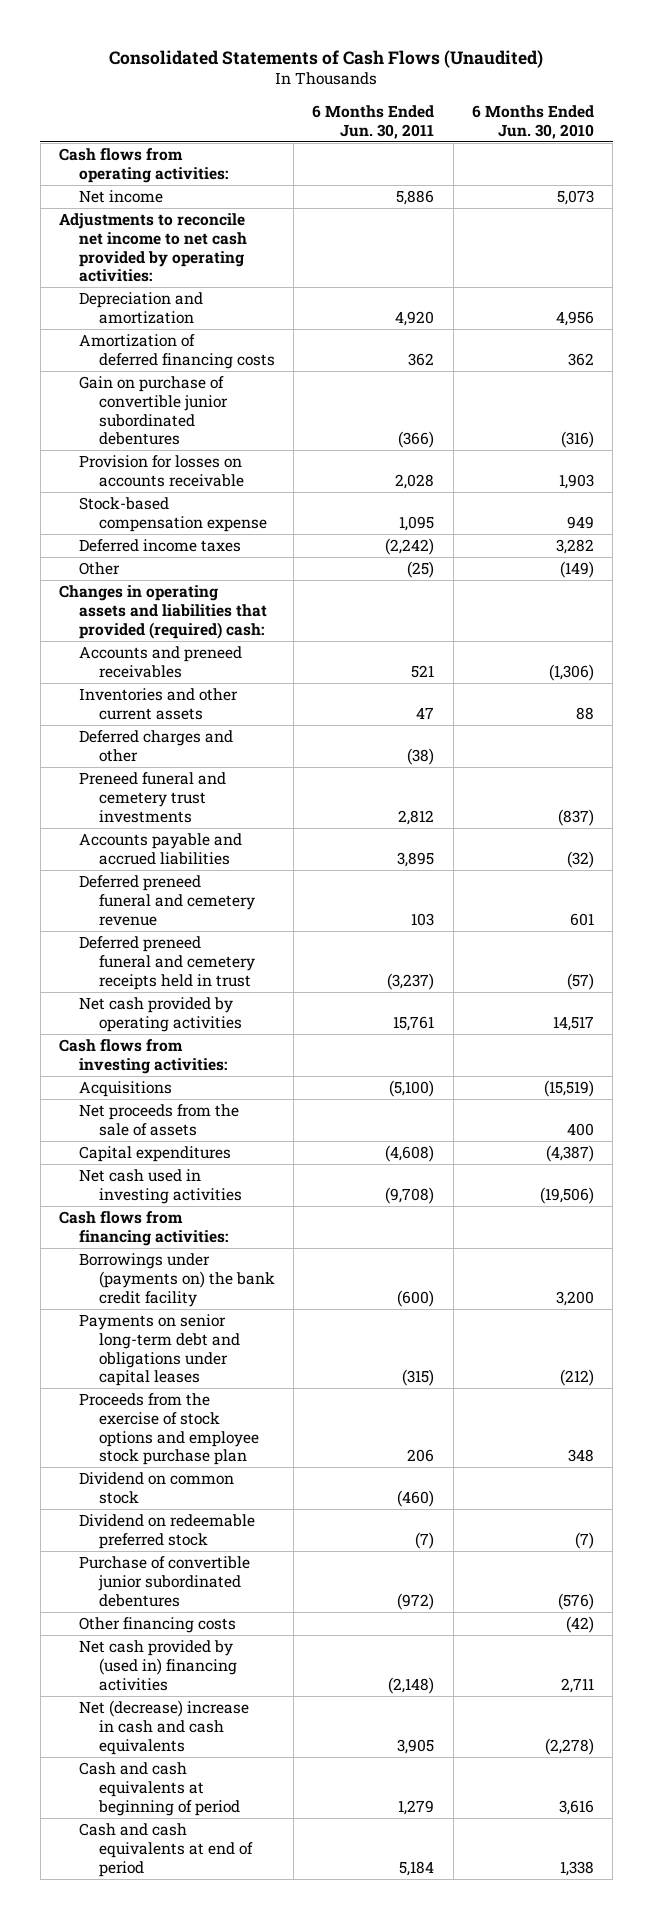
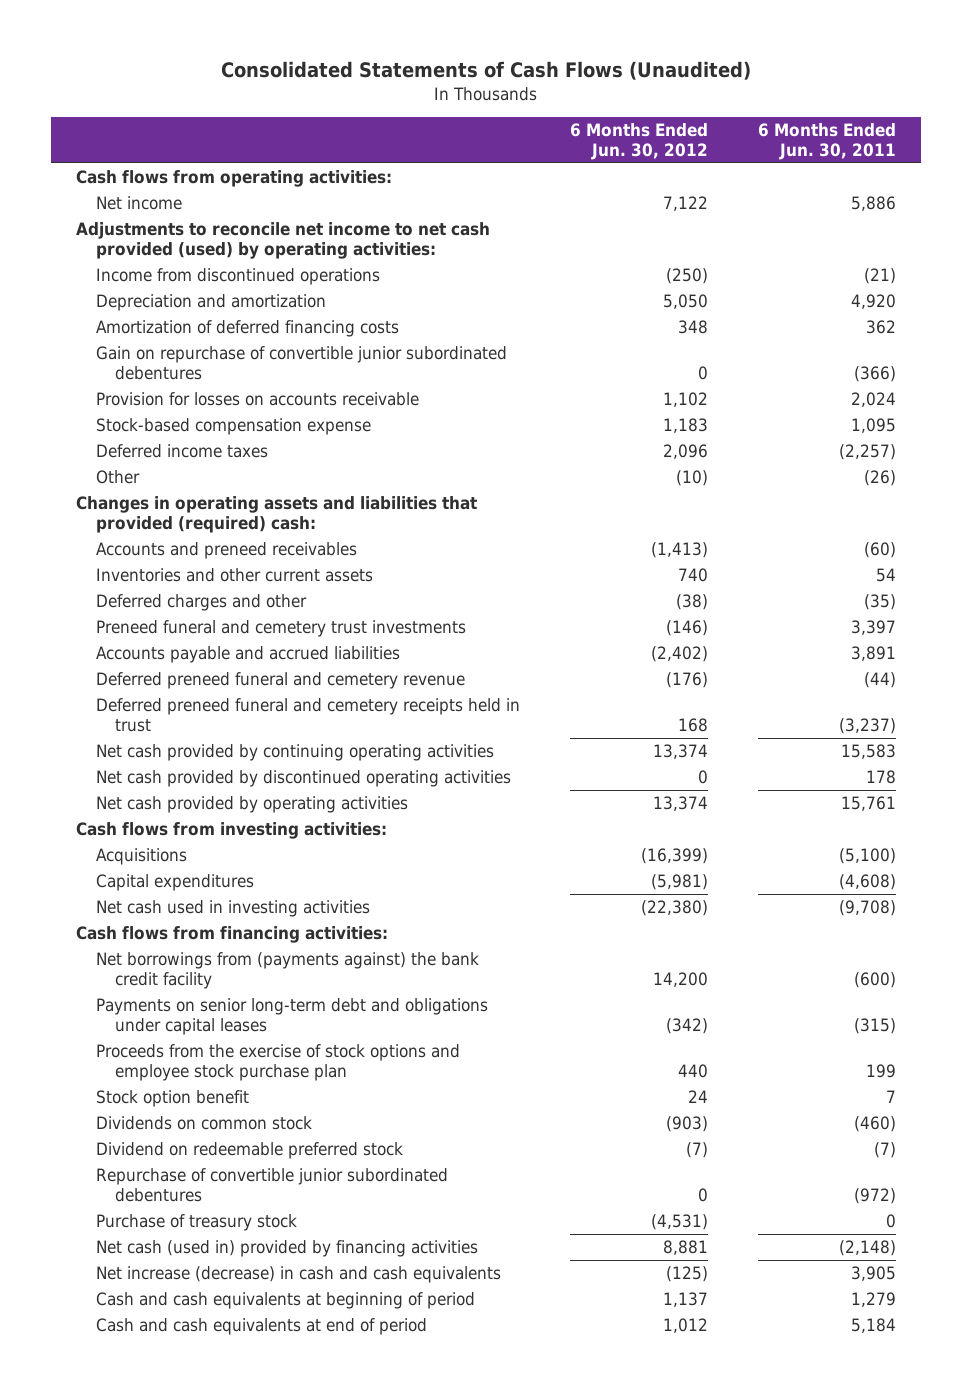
[471,104,594,139] 6 Months Ended Jun. 30, 2010 -> none
none -> [569,122,708,160] 6 Months Ended Jun. 30, 2012
[58,213,247,283] Adjustments to reconcile net income to net cash provided by operating activities: -> [76,222,491,260] Adjustments to reconcile net income to net cash provided (used) by operating activities:
none -> [95,268,380,286] Income from discontinued operations
[78,376,228,446] Gain on purchase of convertible junior subordinated debentures -> [95,346,507,381] Gain on repurchase of convertible junior subordinated debentures
[395,473,435,489] 2,028 -> [850,392,896,408] 2,024
[385,538,435,556] (2,242) -> [838,444,896,461] (2,257)
[407,561,435,579] (25) -> [863,470,896,487] (26)
[411,664,435,678] 521 -> [863,542,896,559] (60)
[416,706,435,719] 47 -> [875,568,896,583] 54
[407,747,435,765] (38) -> [863,594,896,611] (35)
[398,809,435,825] 2,812 -> [850,620,896,636] 3,397
[397,851,435,867] 3,895 -> [850,646,896,662] 3,891
[411,912,435,926] 103 -> [863,672,896,689] (44)
none -> [95,744,494,762] Net cash provided by continuing operating activities
none -> [95,770,511,788] Net cash provided by discontinued operating activities
[78,1104,239,1136] Net proceeds from the sale of assets -> none
[78,1253,275,1307] Borrowings under (payments on) the bank credit facility -> [95,952,479,990] Net borrowings from (payments against) the bank credit facility
[407,1449,435,1463] 206 -> [865,1064,896,1079] 199
none -> [95,1090,249,1108] Stock option benefit
[78,1472,234,1504] Dividend on common stock -> [95,1116,312,1131] Dividends on common stock
[78,1617,236,1634] Other financing costs -> none
[78,1556,250,1607] Purchase of convertible junior subordinated debentures -> [95,1168,448,1203] Repurchase of convertible junior subordinated debentures
none -> [95,1214,297,1232] Purchase of treasury stock
[78,1640,237,1691] Net cash provided by (used in) financing activities -> [95,1240,478,1258] Net cash (used in) provided by financing activities
[78,1700,249,1755] Net (decrease) increase in cash and cash equivalents -> [95,1266,501,1284] Net increase (decrease) in cash and cash equivalents

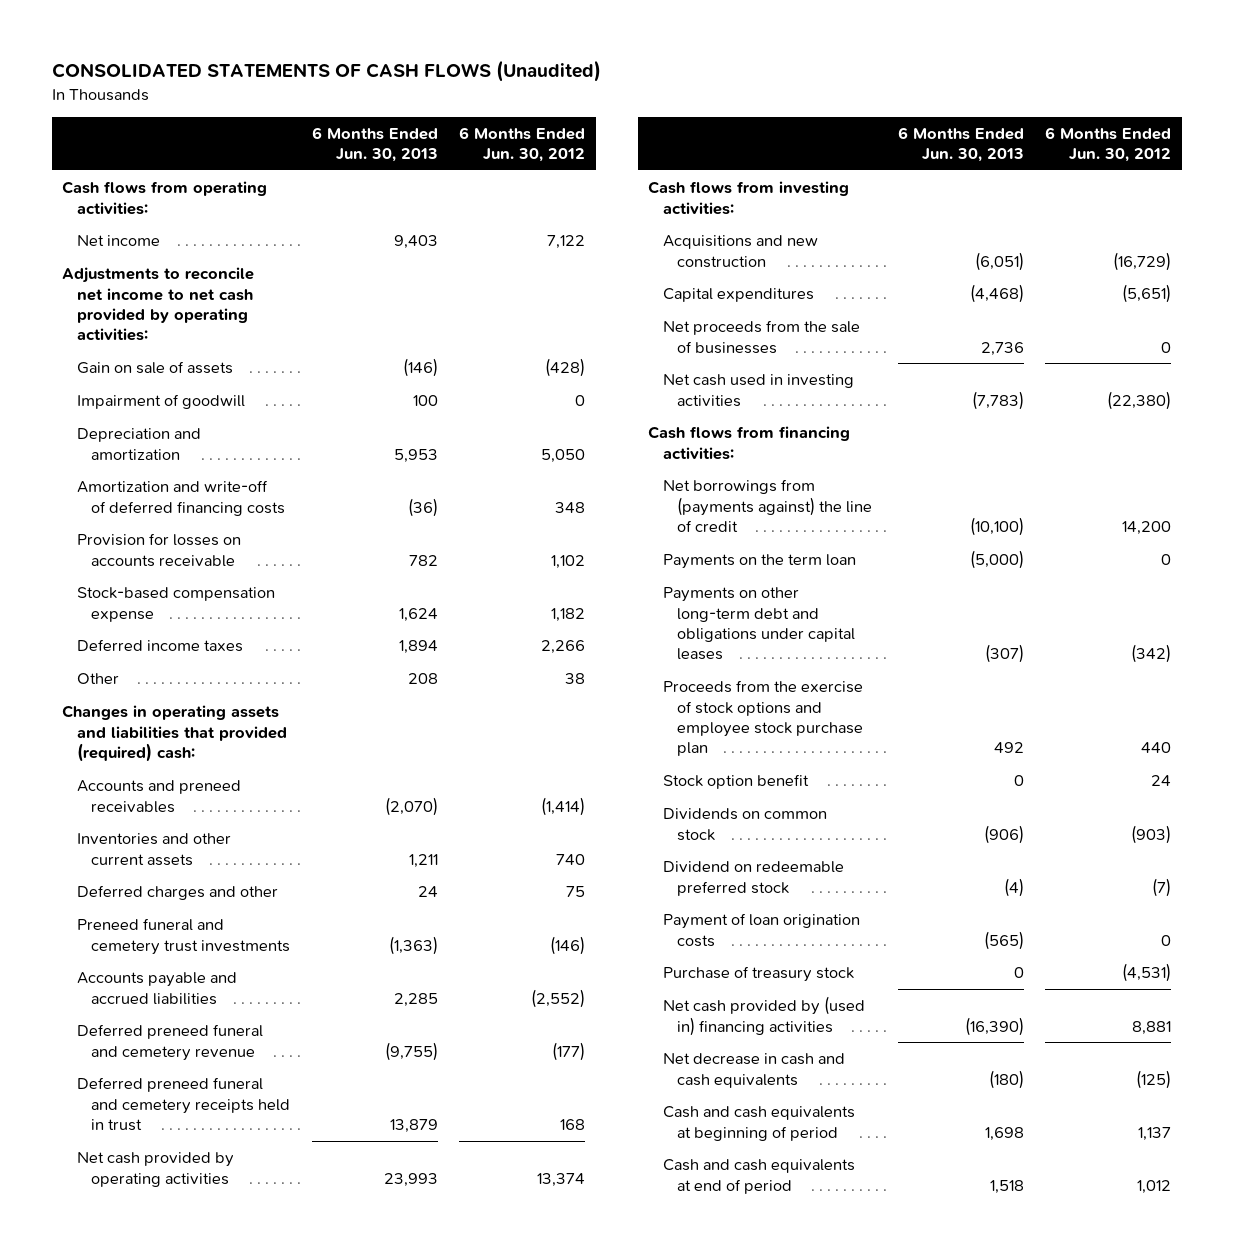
[220,61,751,81] Consolidated Statements of Cash Flows (Unaudited) -> [51,60,601,83] CONSOLIDATED STATEMENTS OF CASH FLOWS (Unaudited)
[757,122,896,160] 6 Months Ended Jun. 30, 2011 -> none
none -> [311,126,438,163] 6 Months Ended Jun. 30, 2013
[95,268,380,286] Income from discontinued operations -> none
[76,222,491,260] Adjustments to reconcile net income to net cash provided (used) by operating activities: -> [62,267,255,342] Adjustments to reconcile net income to net cash provided by operating activities:
none -> [76,361,233,375] Gain on sale of assets
none -> [76,394,245,410] Impairment of goodwill
[95,346,507,381] Gain on repurchase of convertible junior subordinated debentures -> none
[95,320,399,338] Amortization of deferred financing costs -> [76,480,286,516] Amortization and write-off of deferred financing costs
[662,418,708,434] 1,183 -> [551,607,586,622] 1,182
[662,444,708,460] 2,096 -> [541,640,586,655] 2,266
[675,470,708,487] (10) -> [565,673,586,685] 38
[650,542,708,559] (1,413) -> [541,796,586,816] (1,414)
[675,594,708,611] (38) -> [566,886,586,898] 75
[650,646,708,663] (2,402) -> [531,988,586,1008] (2,552)
[665,672,708,689] (176) -> [552,1041,586,1061] (177)
[95,744,494,762] Net cash provided by continuing operating activities -> none
[95,770,511,788] Net cash provided by discontinued operating activities -> none
[95,848,187,866] Acquisitions -> [662,235,818,268] Acquisitions and new construction
[640,848,708,865] (16,399) -> [1113,251,1172,271] (16,729)
[650,874,708,891] (5,981) -> [1122,284,1172,304] (5,651)
none -> [662,320,860,354] Net proceeds from the sale of businesses
[95,952,479,990] Net borrowings from (payments against) the bank credit facility -> [662,479,873,532] Net borrowings from (payments against) the line of credit
none -> [662,554,856,570] Payments on the term loan
[95,998,488,1036] Payments on senior long-term debt and obligations under capital leases -> [662,587,856,661] Payments on other long-term debt and obligations under capital leases
[95,1168,448,1203] Repurchase of convertible junior subordinated debentures -> none
none -> [662,913,860,947] Payment of loan origination costs
[95,1240,478,1258] Net cash (used in) provided by financing activities -> [662,996,865,1036] Net cash provided by (used in) financing activities
[95,1266,501,1284] Net increase (decrease) in cash and cash equivalents -> [662,1053,845,1088] Net decrease in cash and cash equivalents

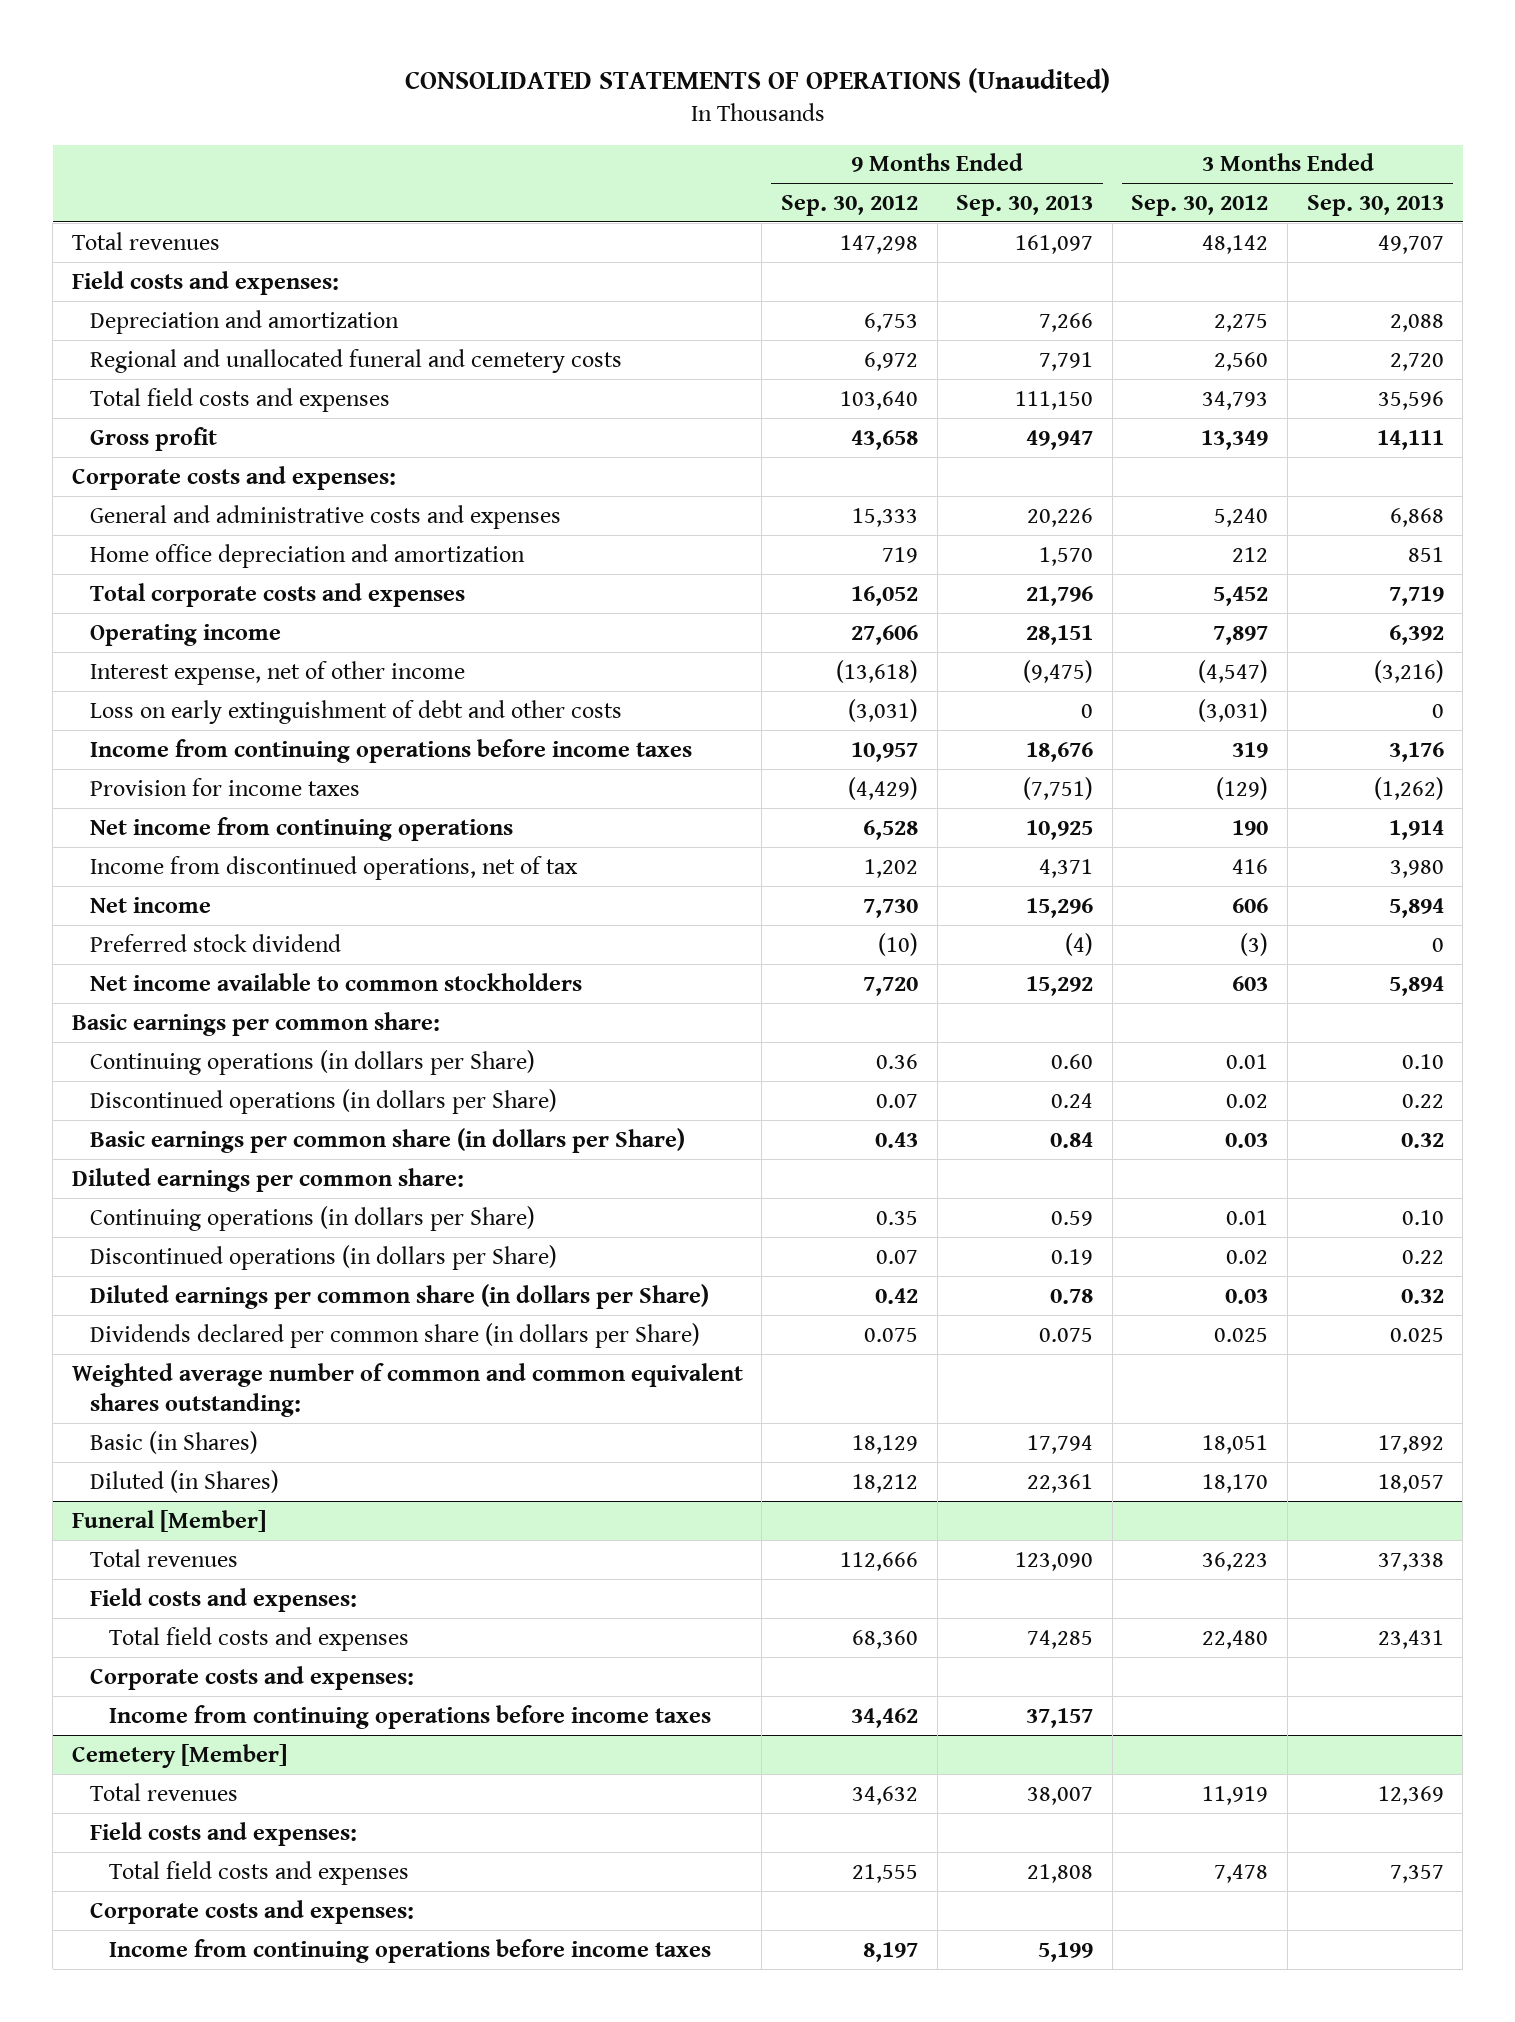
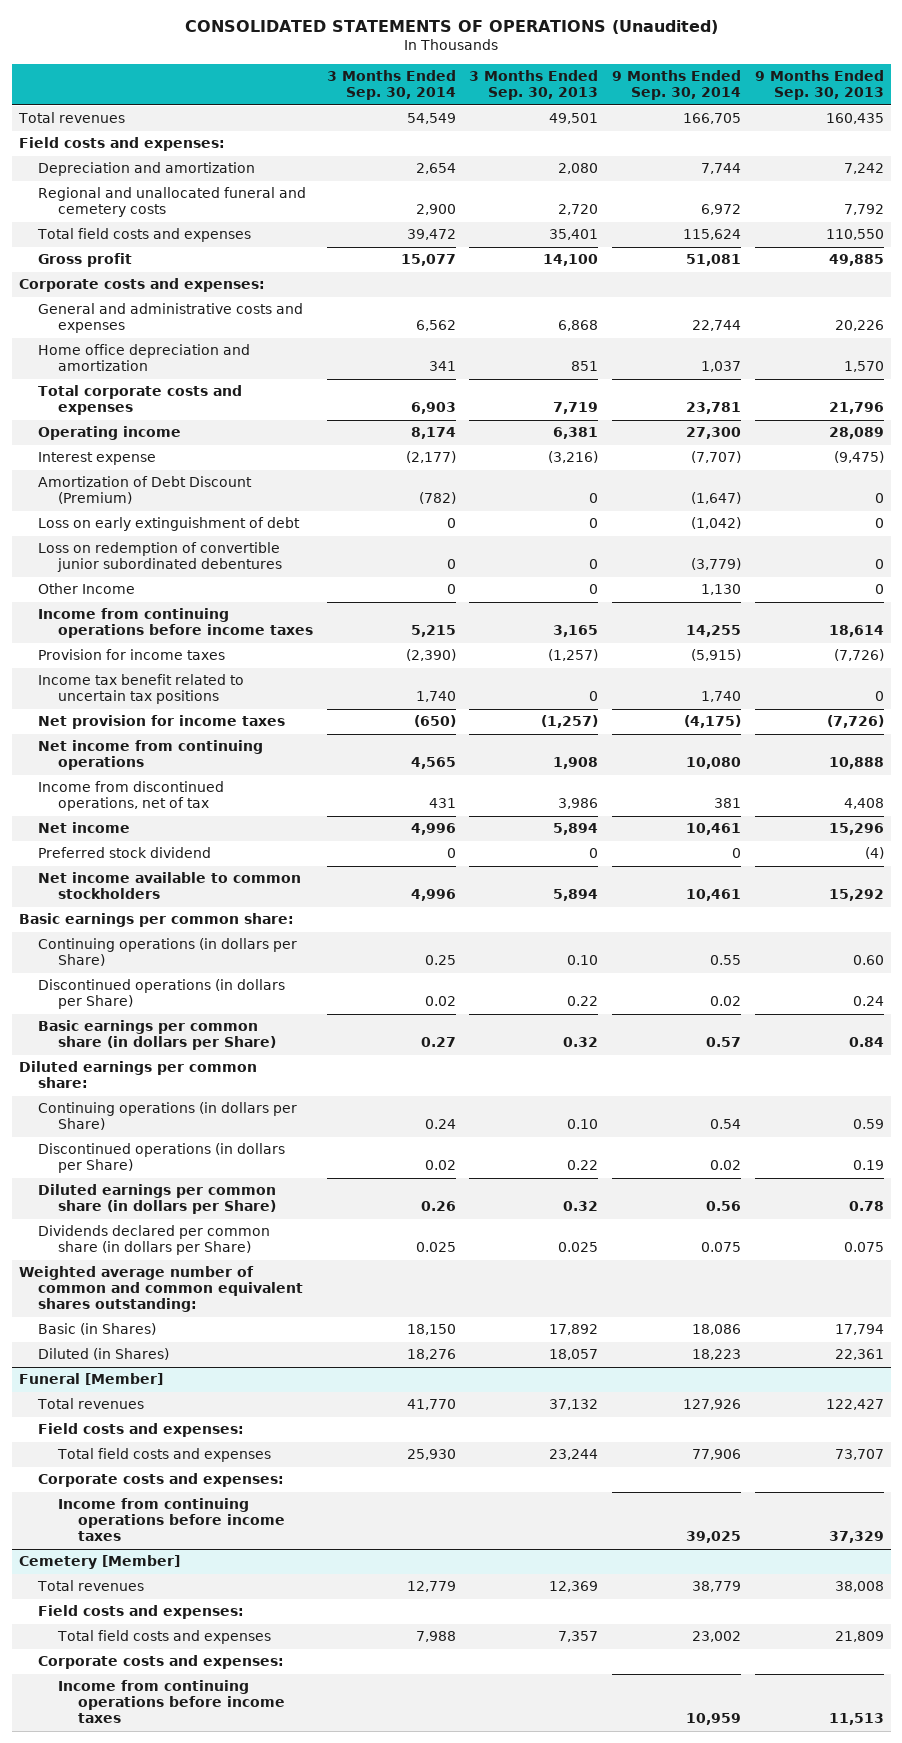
[780,194,918,216] Sep. 30, 2012 -> none
[1131,194,1269,216] Sep. 30, 2012 -> none
none -> [326,69,456,100] 3 Months Ended Sep. 30, 2014
none -> [612,69,742,100] 9 Months Ended Sep. 30, 2014
[1015,234,1094,254] 161,097 -> [825,113,884,125] 160,435
[1377,234,1444,254] 49,707 -> [549,113,599,125] 49,501
[1039,312,1094,332] 7,266 -> [843,163,884,175] 7,242
[1389,313,1444,332] 2,088 -> [558,163,599,175] 2,080
[1039,351,1094,371] 7,791 -> [843,204,884,216] 7,792
[1015,390,1094,410] 111,150 -> [825,229,884,241] 110,550
[1377,390,1444,410] 35,596 -> [549,229,599,241] 35,401
[1026,429,1094,450] 49,947 -> [828,254,884,267] 49,885
[1376,429,1444,450] 14,111 -> [543,254,599,267] 14,100
[1026,624,1094,645] 28,151 -> [828,427,884,440] 28,089
[1388,624,1444,645] 6,392 -> [553,427,599,440] 6,381
[90,660,466,685] Interest expense, net of other income -> [38,452,157,466] Interest expense
none -> [38,476,253,505] Amortization of Debt Discount (Premium)
[90,699,623,724] Loss on early extinguishment of debt and other costs -> [38,517,301,532] Loss on early extinguishment of debt
none -> [38,542,283,573] Loss on redemption of convertible junior subordinated debentures
none -> [38,583,136,595] Other Income
[1026,741,1094,762] 18,676 -> [828,625,884,638] 18,614
[1388,741,1444,762] 3,176 -> [553,625,599,638] 3,165
[1023,776,1094,800] (7,751) -> [833,649,884,662] (7,726)
[1373,776,1444,800] (1,262) -> [548,649,599,662] (1,257)
none -> [38,674,245,705] Income tax benefit related to uncertain tax positions
none -> [38,715,286,730] Net provision for income taxes
[1026,819,1094,840] 10,925 -> [828,757,884,770] 10,888
[1388,819,1444,840] 1,914 -> [553,757,599,770] 1,908
[1039,858,1094,878] 4,371 -> [843,798,884,810] 4,408
[1389,859,1444,878] 3,980 -> [558,798,599,810] 3,986
[1015,1551,1094,1571] 123,090 -> [825,1399,884,1411] 122,427
[1377,1552,1444,1571] 37,338 -> [549,1399,599,1411] 37,132
[1027,1629,1094,1649] 74,285 -> [834,1449,884,1461] 73,707
[1377,1629,1444,1649] 23,431 -> [549,1449,599,1461] 23,244
[1026,1707,1094,1728] 37,157 -> [828,1531,884,1544] 37,329
[1027,1786,1094,1805] 38,007 -> [834,1581,884,1593] 38,008
[1027,1863,1094,1883] 21,808 -> [834,1631,884,1643] 21,809
[1038,1941,1094,1962] 5,199 -> [828,1713,884,1726] 11,513

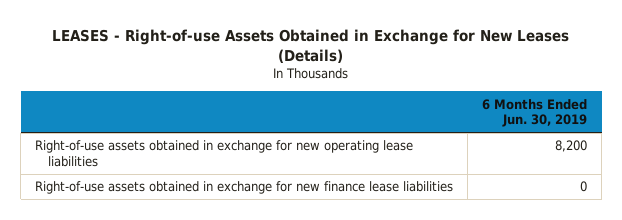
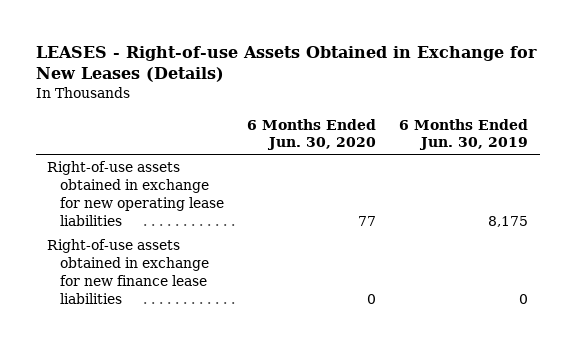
none -> [246,118,376,151] 6 Months Ended Jun. 30, 2020
[555,140,588,153] 8,200 -> [487,215,528,227] 8,175

